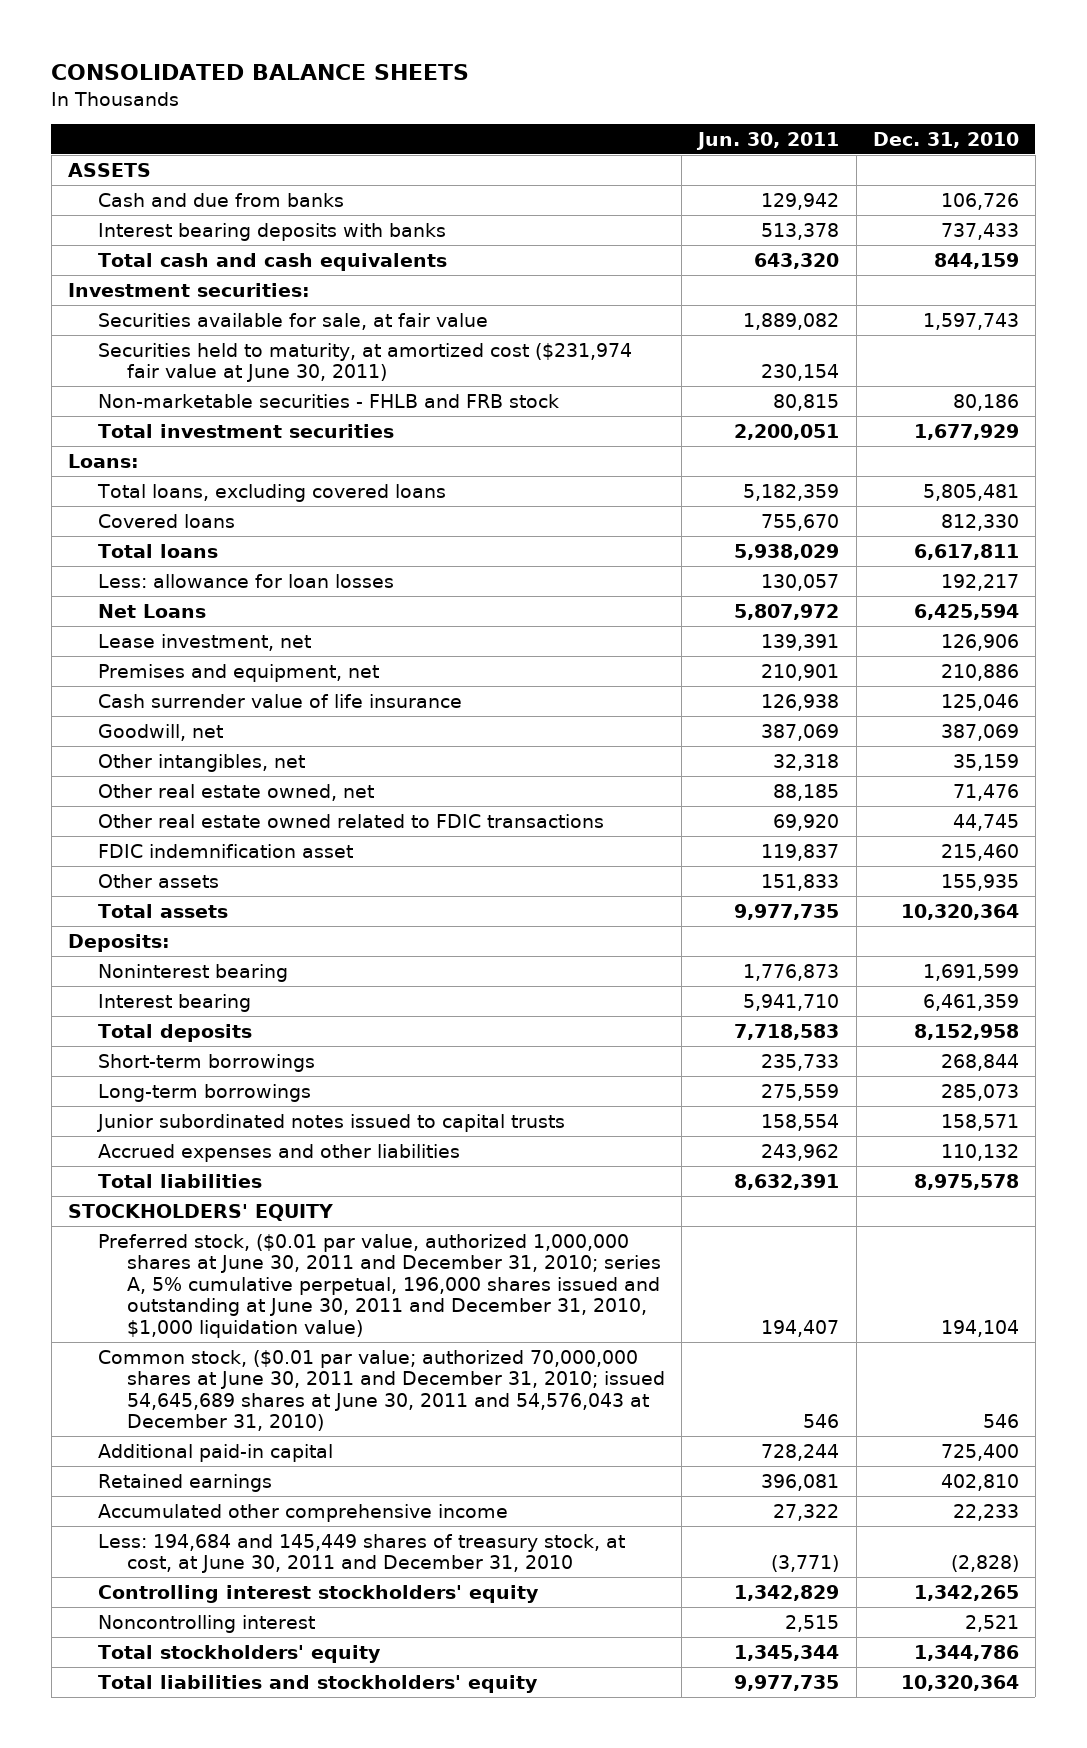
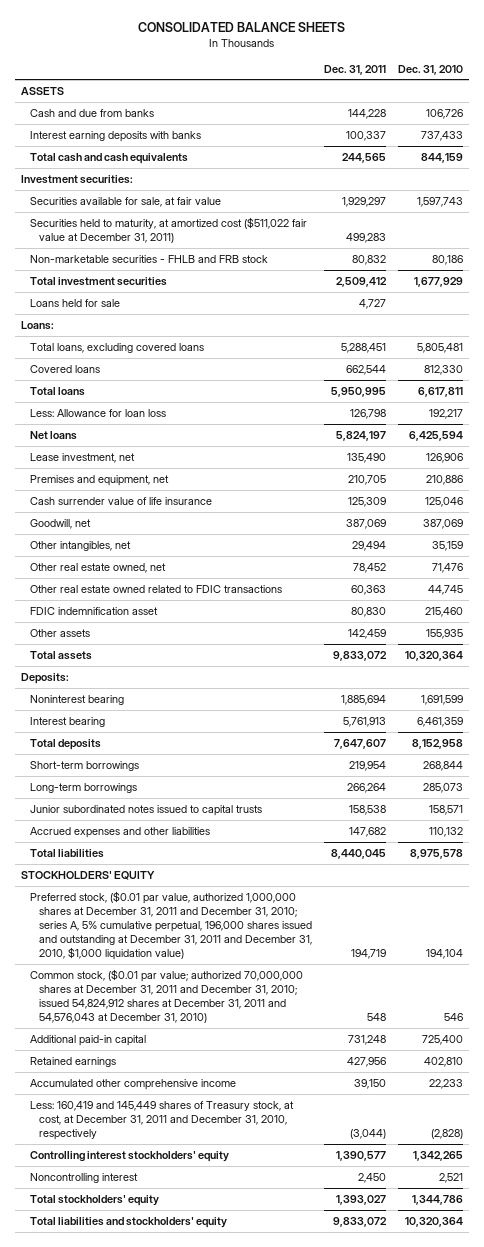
[696,131,840,150] Jun. 30, 2011 -> none
none -> [324,64,387,75] Dec. 31, 2011
[97,222,446,241] Interest bearing deposits with banks -> [29,130,201,142] Interest earning deposits with banks
[97,342,632,383] Securities held to maturity, at amortized cost ($231,974 fair value at June 30, 2011) -> [29,216,307,243] Securities held to maturity, at amortized cost ($511,022 fair value at December 31, 2011)
none -> [29,298,120,307] Loans held for sale
[97,573,394,588] Less: allowance for loan losses -> [29,408,166,417] Less: Allowance for loan loss
[97,603,206,618] Net Loans -> [29,430,77,440] Net loans
[97,1233,662,1338] Preferred stock, ($0.01 par value, authorized 1,000,000 shares at June 30, 2011 and December 31, 2010; series A, 5% cumulative perpetual, 196,000 shares issued and outstanding at June 30, 2011 and December 31, 2010, $1,000 liquidation value) -> [29,890,313,961] Preferred stock, ($0.01 par value, authorized 1,000,000 shares at December 31, 2011 and December 31, 2010; series A, 5% cumulative perpetual, 196,000 shares issued and outstanding at December 31, 2011 and December 31, 2010, $1,000 liquidation value)
[97,1349,666,1432] Common stock, ($0.01 par value; authorized 70,000,000 shares at June 30, 2011 and December 31, 2010; issued 54,645,689 shares at June 30, 2011 and 54,576,043 at December 31, 2010) -> [29,968,303,1024] Common stock, ($0.01 par value; authorized 70,000,000 shares at December 31, 2011 and December 31, 2010; issued 54,824,912 shares at December 31, 2011 and 54,576,043 at December 31, 2010)
[97,1533,625,1574] Less: 194,684 and 145,449 shares of treasury stock, at cost, at June 30, 2011 and December 31, 2010 -> [29,1100,294,1140] Less: 160,419 and 145,449 shares of Treasury stock, at cost, at December 31, 2011 and December 31, 2010, respectively

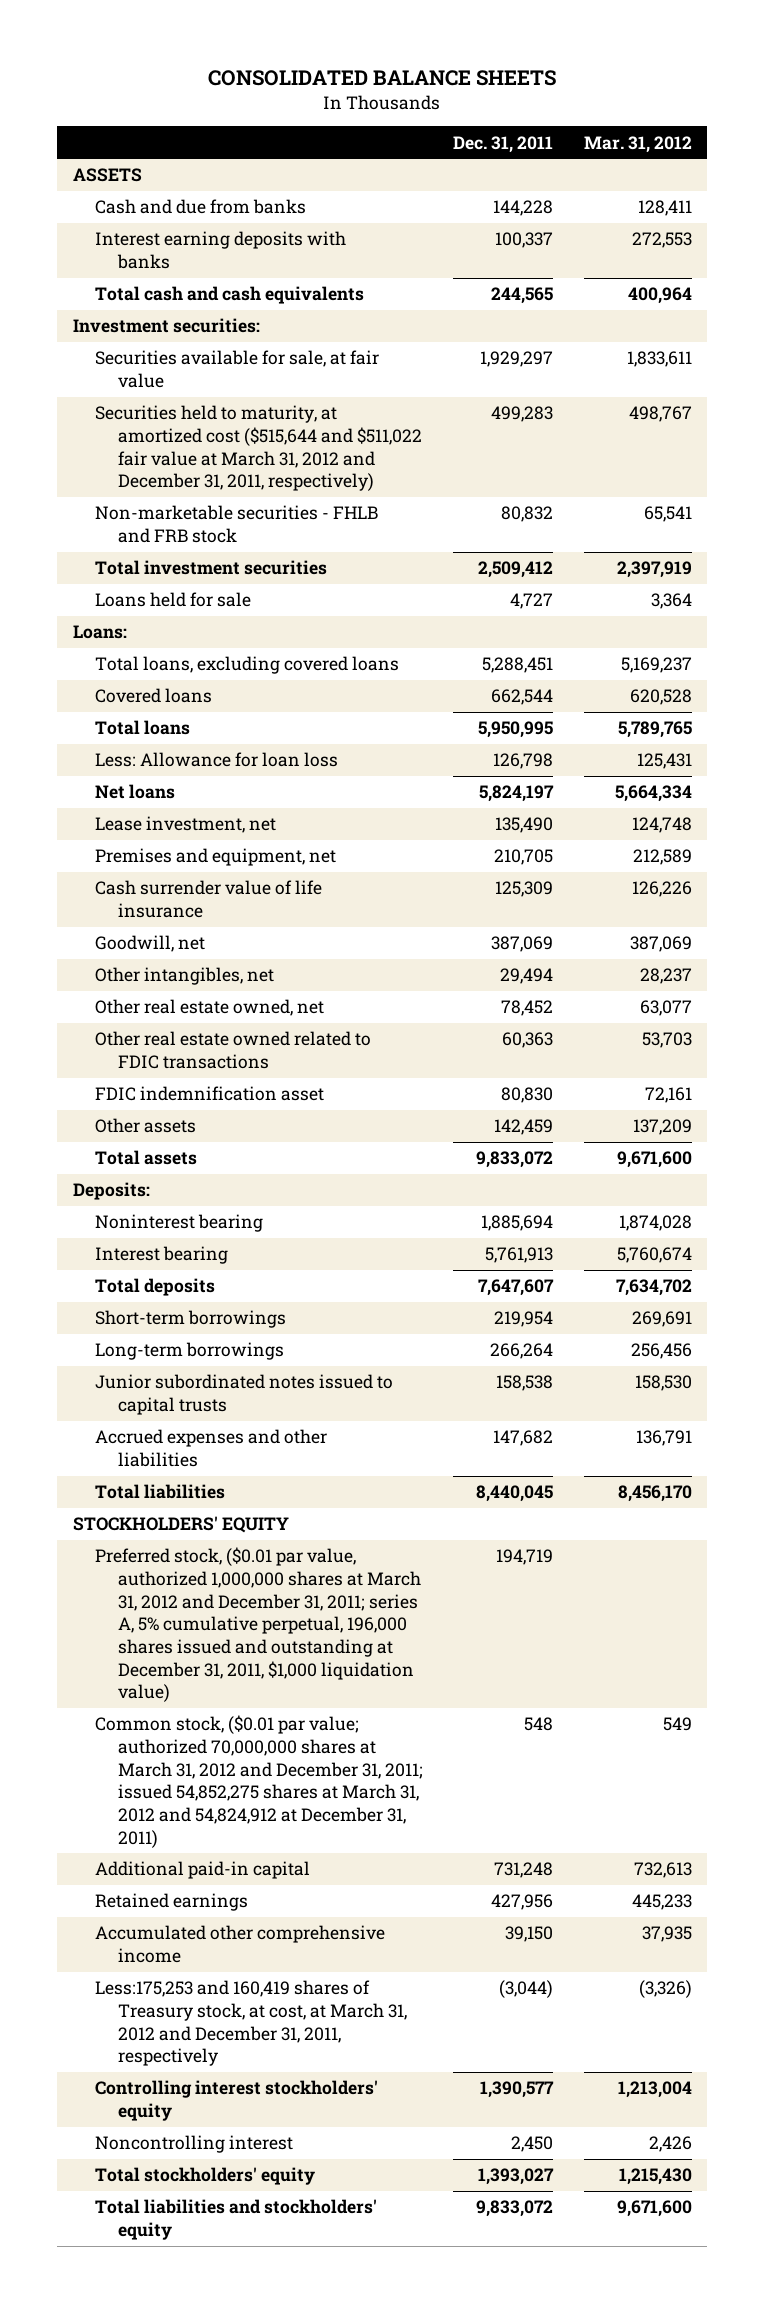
[398,64,464,75] Dec. 31, 2010 -> none
none -> [583,135,692,153] Mar. 31, 2012
[29,216,307,243] Securities held to maturity, at amortized cost ($511,022 fair value at December 31, 2011) -> [95,405,422,492] Securities held to maturity, at amortized cost ($515,644 and $511,022 fair value at March 31, 2012 and December 31, 2011, respectively)
[29,890,313,961] Preferred stock, ($0.01 par value, authorized 1,000,000 shares at December 31, 2011 and December 31, 2010; series A, 5% cumulative perpetual, 196,000 shares issued and outstanding at December 31, 2011 and December 31, 2010, $1,000 liquidation value) -> [95,1547,421,1703] Preferred stock, ($0.01 par value, authorized 1,000,000 shares at March 31, 2012 and December 31, 2011; series A, 5% cumulative perpetual, 196,000 shares issued and outstanding at December 31, 2011, $1,000 liquidation value)
[29,968,303,1024] Common stock, ($0.01 par value; authorized 70,000,000 shares at December 31, 2011 and December 31, 2010; issued 54,824,912 shares at December 31, 2011 and 54,576,043 at December 31, 2010) -> [95,1715,423,1848] Common stock, ($0.01 par value; authorized 70,000,000 shares at March 31, 2012 and December 31, 2011; issued 54,852,275 shares at March 31, 2012 and 54,824,912 at December 31, 2011)
[29,1100,294,1140] Less: 160,419 and 145,449 shares of Treasury stock, at cost, at December 31, 2011 and December 31, 2010, respectively -> [95,1980,407,2067] Less:175,253 and 160,419 shares of Treasury stock, at cost, at March 31, 2012 and December 31, 2011, respectively

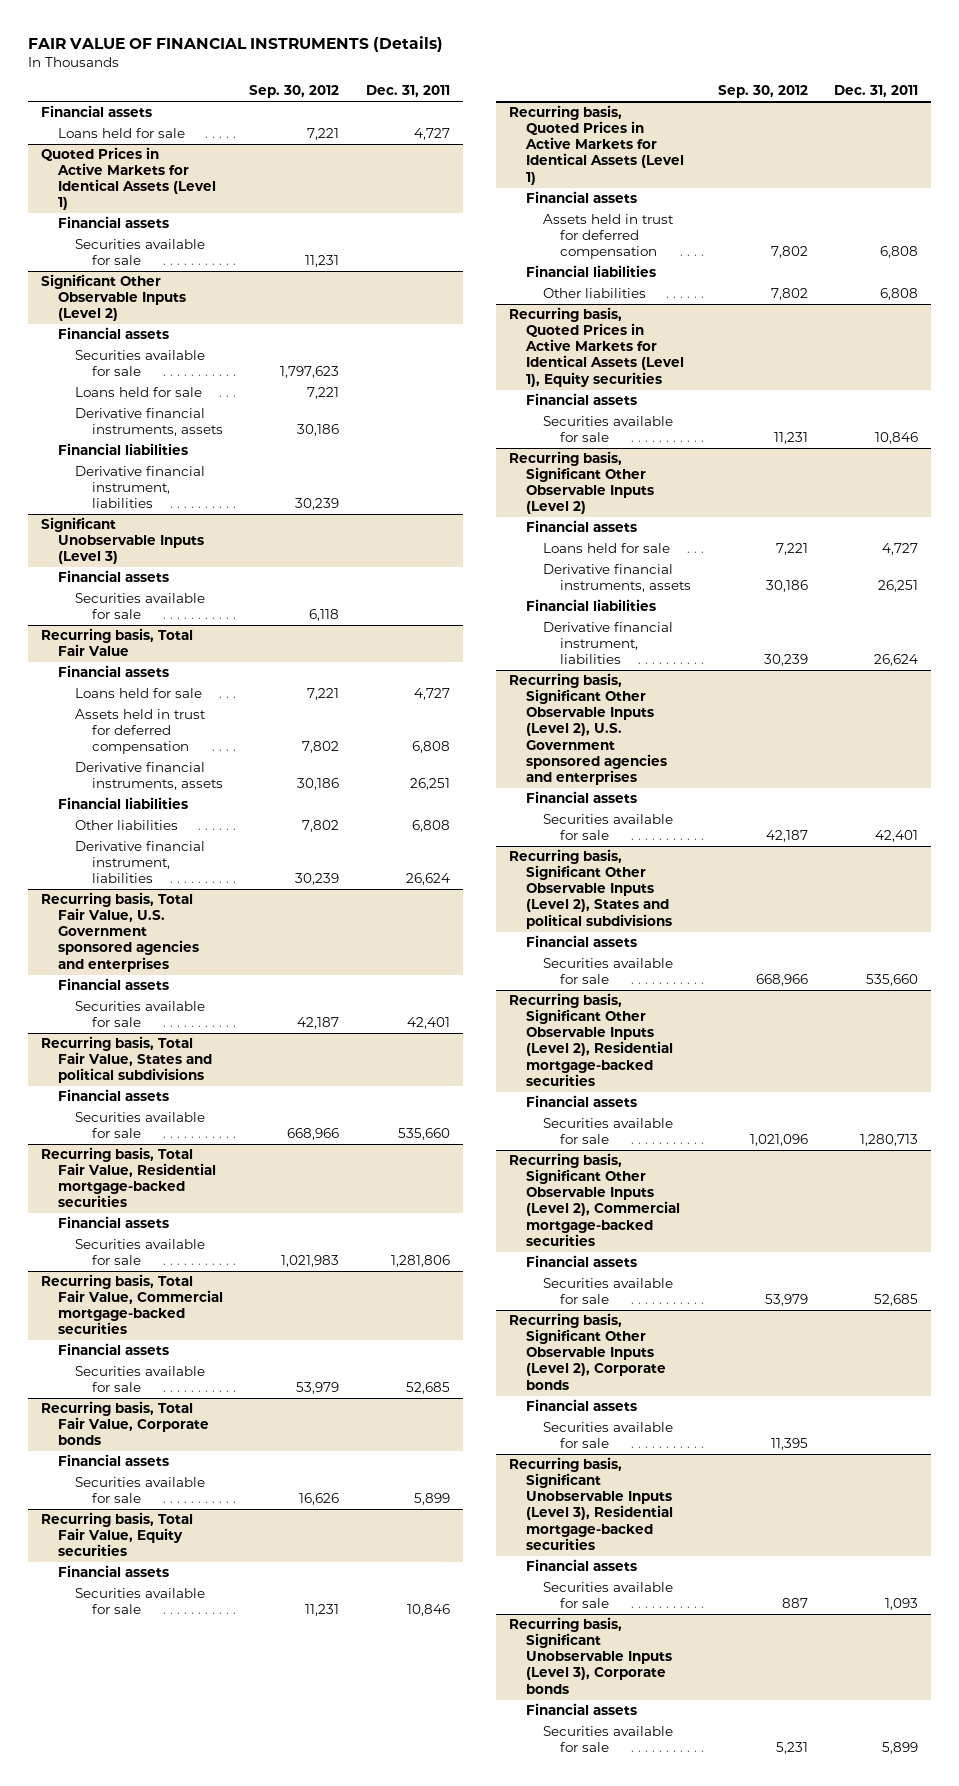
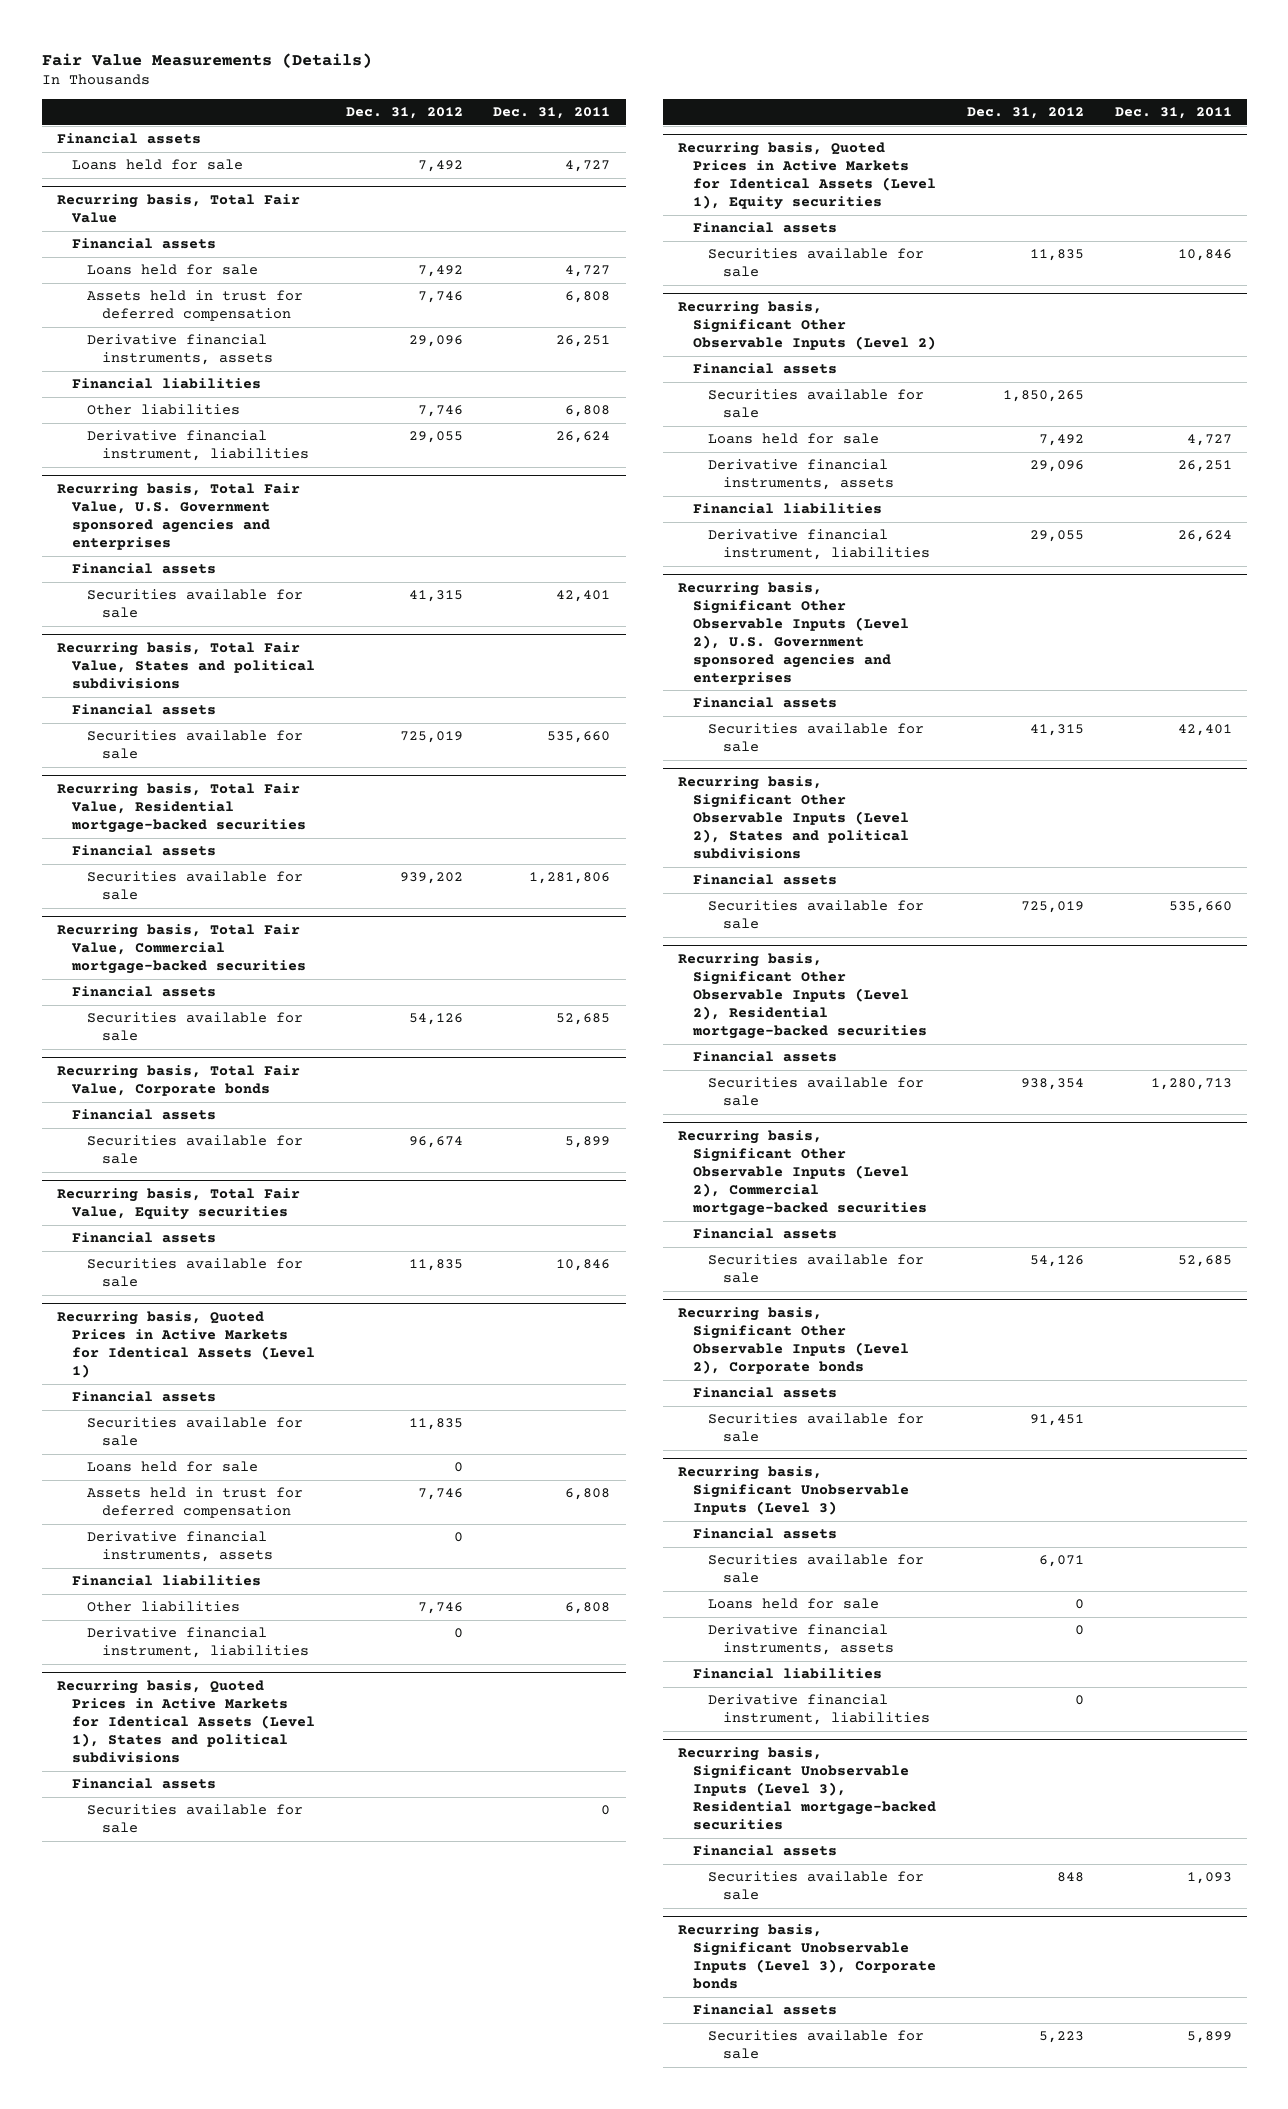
[27,35,443,52] FAIR VALUE OF FINANCIAL INSTRUMENTS (Details) -> [41,52,372,68] Fair Value Measurements (Details)
[249,85,340,99] Sep. 30, 2012 -> none
none -> [345,107,463,120] Dec. 31, 2012
[40,147,216,211] Quoted Prices in Active Markets for Identical Assets (Level 1) -> none
[57,216,169,229] Financial assets -> none
[74,239,205,266] Securities available for sale -> none
[40,274,186,322] Significant Other Observable Inputs (Level 2) -> none
[57,327,169,340] Financial assets -> none
[74,350,205,377] Securities available for sale -> none
[74,387,202,398] Loans held for sale -> none
[74,408,223,437] Derivative financial instruments, assets -> none
[57,443,188,456] Financial liabilities -> none
[74,466,205,509] Derivative financial instrument, liabilities -> none
[40,517,204,565] Significant Unobservable Inputs (Level 3) -> none
[57,570,169,583] Financial assets -> none
[74,593,205,620] Securities available for sale -> none
none -> [87,1417,304,1447] Securities available for sale
none -> [87,1461,259,1473] Loans held for sale
none -> [87,1531,274,1563] Derivative financial instruments, assets
none -> [87,1627,310,1659] Derivative financial instrument, liabilities
none -> [56,1680,315,1764] Recurring basis, Quoted Prices in Active Markets for Identical Assets (Level 1), States and political subdivisions
none -> [71,1778,216,1790] Financial assets
none -> [87,1804,304,1834] Securities available for sale
none -> [708,389,925,419] Securities available for sale
none -> [678,1466,910,1516] Recurring basis, Significant Unobservable Inputs (Level 3)
none -> [693,1528,838,1540] Financial assets
none -> [708,1554,925,1584] Securities available for sale
none -> [708,1598,880,1610] Loans held for sale
none -> [708,1624,895,1656] Derivative financial instruments, assets
none -> [693,1668,883,1680] Financial liabilities
none -> [708,1694,931,1726] Derivative financial instrument, liabilities

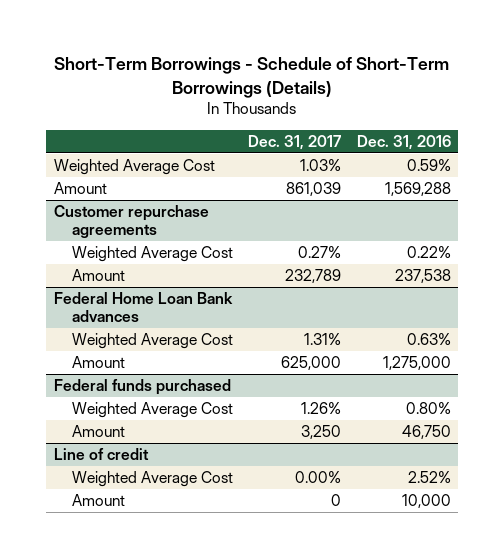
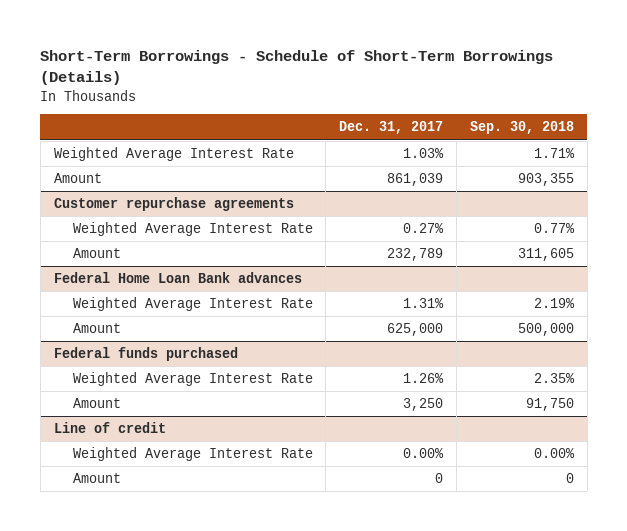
[356,134,451,150] Dec. 31, 2016 -> none
none -> [469,121,574,135] Sep. 30, 2018
[53,159,215,176] Weighted Average Cost -> [53,147,294,162] Weighted Average Interest Rate
[71,246,233,263] Weighted Average Cost -> [72,222,313,237] Weighted Average Interest Rate
[71,333,233,350] Weighted Average Cost -> [72,297,313,312] Weighted Average Interest Rate
[71,402,233,419] Weighted Average Cost -> [72,372,313,387] Weighted Average Interest Rate
[71,471,233,488] Weighted Average Cost -> [72,447,313,462] Weighted Average Interest Rate

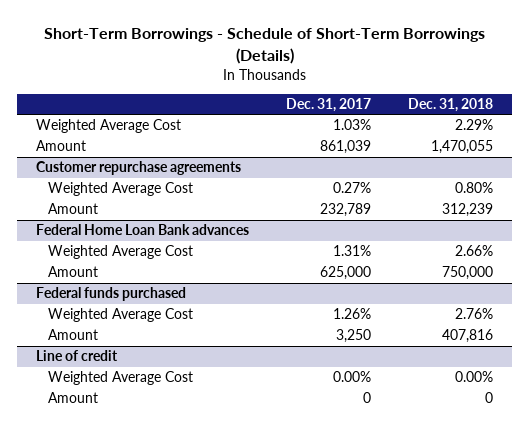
[469,121,574,135] Sep. 30, 2018 -> none
none -> [408,98,494,113] Dec. 31, 2018
[53,147,294,162] Weighted Average Interest Rate -> [35,119,181,134] Weighted Average Cost
[72,222,313,237] Weighted Average Interest Rate -> [47,182,193,197] Weighted Average Cost
[72,297,313,312] Weighted Average Interest Rate -> [47,245,193,260] Weighted Average Cost
[72,372,313,387] Weighted Average Interest Rate -> [47,308,193,323] Weighted Average Cost
[72,447,313,462] Weighted Average Interest Rate -> [47,371,193,386] Weighted Average Cost

